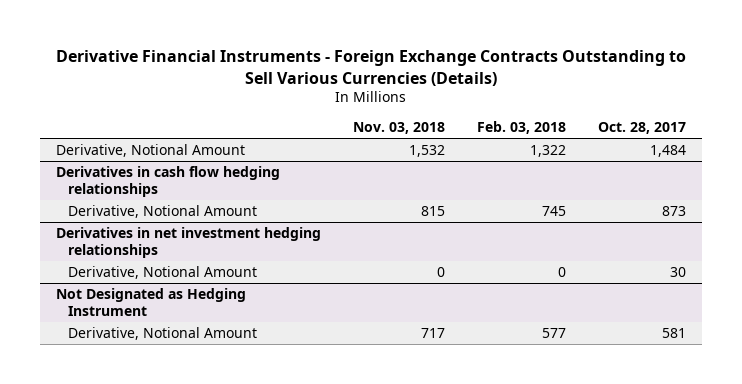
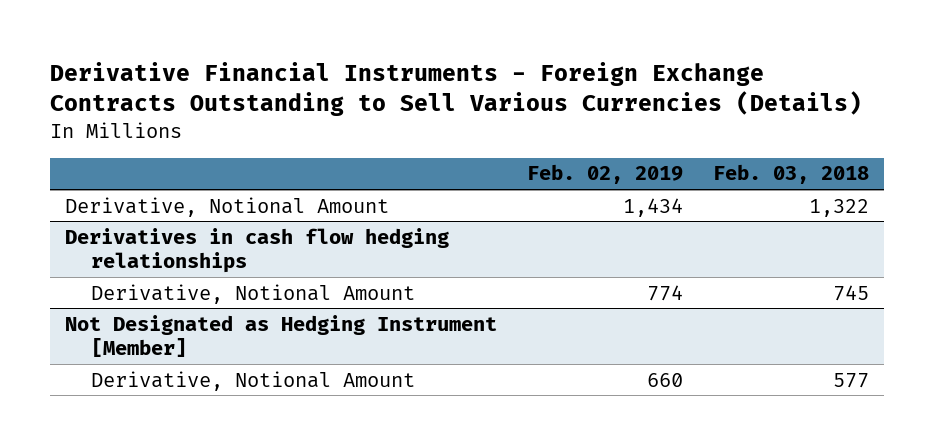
[353,122,446,135] Nov. 03, 2018 -> none
[598,122,687,135] Oct. 28, 2017 -> none
none -> [526,164,683,185] Feb. 02, 2019
[56,227,322,259] Derivatives in net investment hedging relationships -> none
[67,266,257,280] Derivative, Notional Amount -> none
[56,288,247,317] Not Designated as Hedging Instrument -> [64,314,497,357] Not Designated as Hedging Instrument [Member]

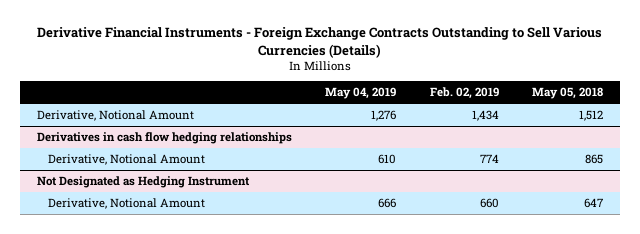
[712,164,869,185] Feb. 03, 2018 -> none
none -> [325,87,397,100] May 04, 2019
none -> [532,87,604,100] May 05, 2018
[64,314,497,357] Not Designated as Hedging Instrument [Member] -> [36,176,250,189] Not Designated as Hedging Instrument

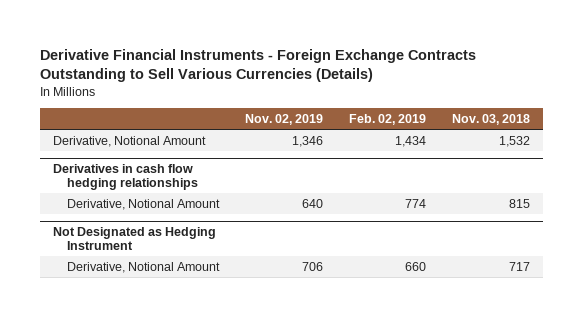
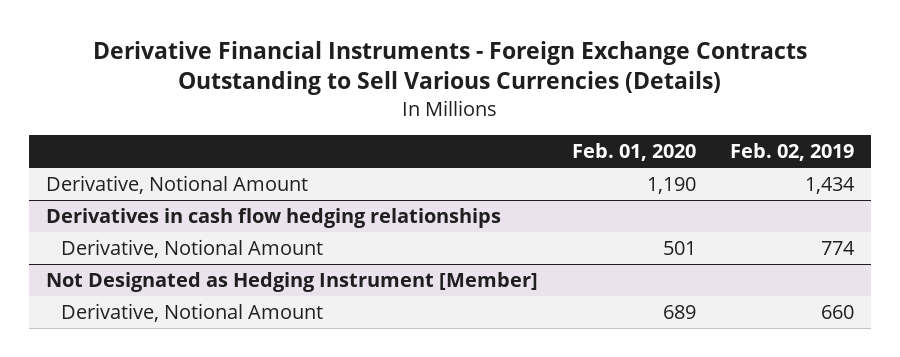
[244,114,323,126] Nov. 02, 2019 -> none
[452,114,531,126] Nov. 03, 2018 -> none
none -> [571,143,696,162] Feb. 01, 2020
[53,226,217,251] Not Designated as Hedging Instrument -> [45,271,538,292] Not Designated as Hedging Instrument [Member]

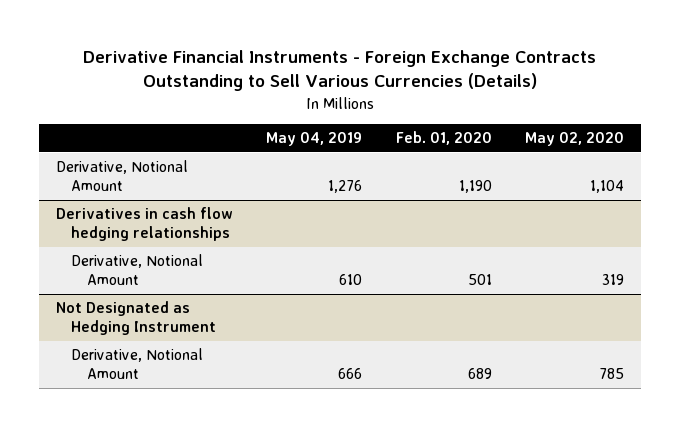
[729,143,854,162] Feb. 02, 2019 -> none
none -> [266,132,363,147] May 04, 2019
none -> [525,132,625,147] May 02, 2020
[45,271,538,292] Not Designated as Hedging Instrument [Member] -> [55,301,217,336] Not Designated as Hedging Instrument

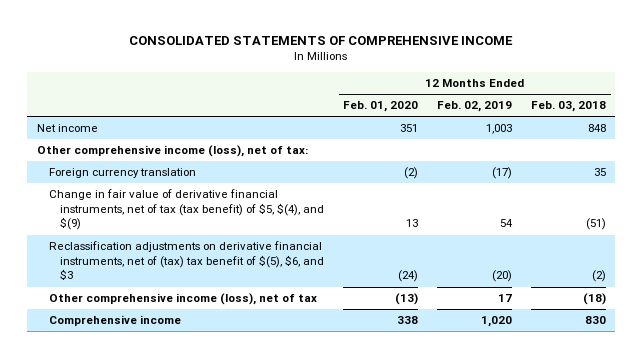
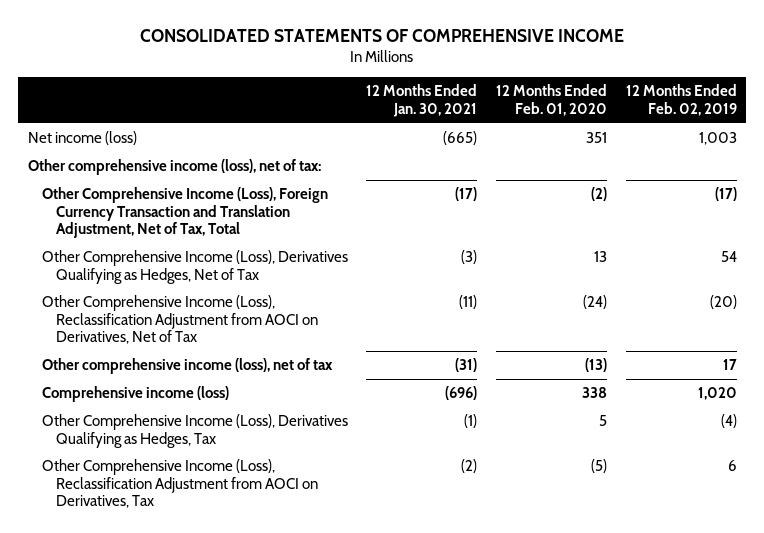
[530,101,606,113] Feb. 03, 2018 -> none
none -> [366,84,478,117] 12 Months Ended Jan. 30, 2021
[36,124,98,133] Net income -> [27,131,137,146] Net income (loss)
[48,168,196,179] Foreign currency translation -> [41,187,328,239] Other Comprehensive Income (Loss), Foreign Currency Transaction and Translation Adjustment, Net of Tax, Total
[48,189,325,231] Change in fair value of derivative financial instruments, net of tax (tax benefit) of $5, $(4), and $(9) -> [41,250,348,284] Other Comprehensive Income (Loss), Derivatives Qualifying as Hedges, Net of Tax
[48,241,325,281] Reclassification adjustments on derivative financial instruments, net of (tax) tax benefit of $(5), $6, and $3 -> [41,295,319,345] Other Comprehensive Income (Loss), Reclassification Adjustment from AOCI on Derivatives, Net of Tax
[48,315,181,327] Comprehensive income -> [41,386,229,403] Comprehensive income (loss)
none -> [41,414,348,448] Other Comprehensive Income (Loss), Derivatives Qualifying as Hedges, Tax
none -> [41,459,319,509] Other Comprehensive Income (Loss), Reclassification Adjustment from AOCI on Derivatives, Tax

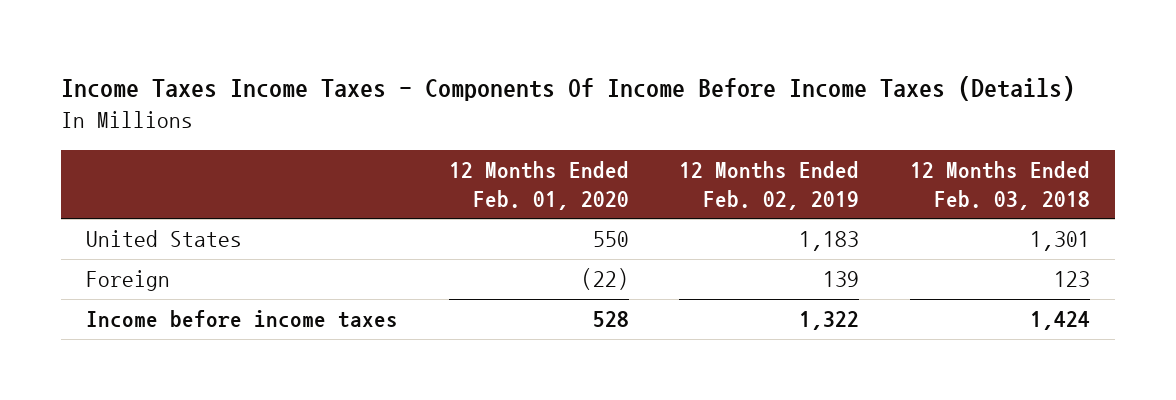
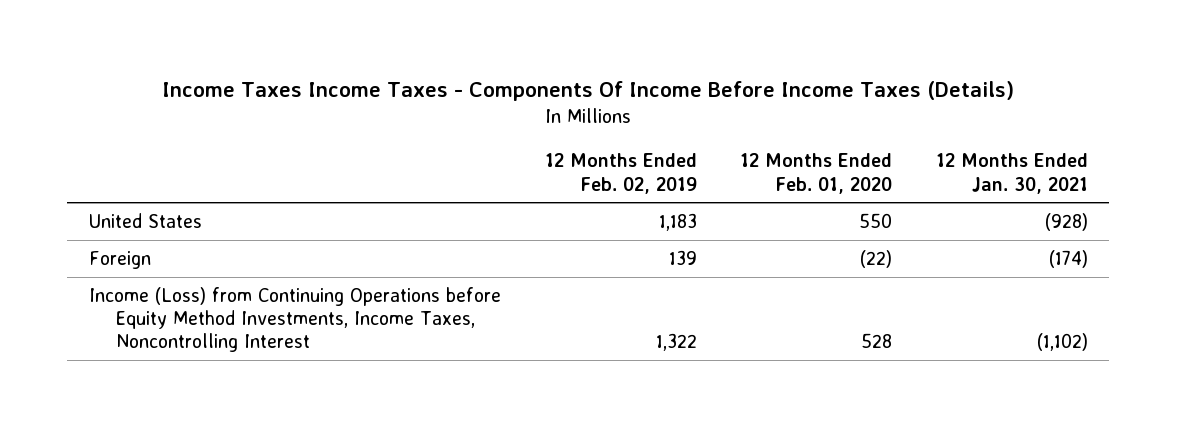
[909,160,1090,210] 12 Months Ended Feb. 03, 2018 -> none
none -> [935,153,1088,194] 12 Months Ended Jan. 30, 2021
[86,310,399,329] Income before income taxes -> [89,286,502,353] Income (Loss) from Continuing Operations before Equity Method Investments, Income Taxes, Noncontrolling Interest

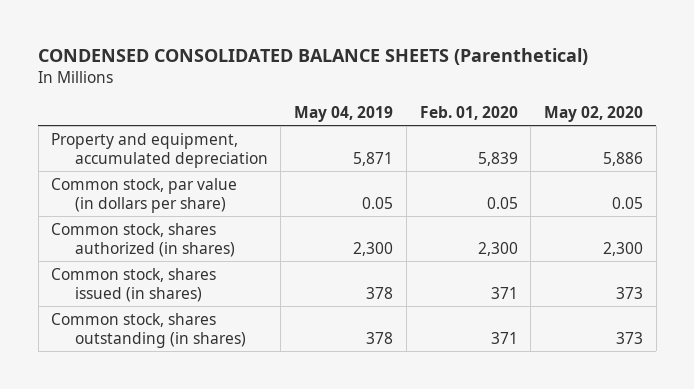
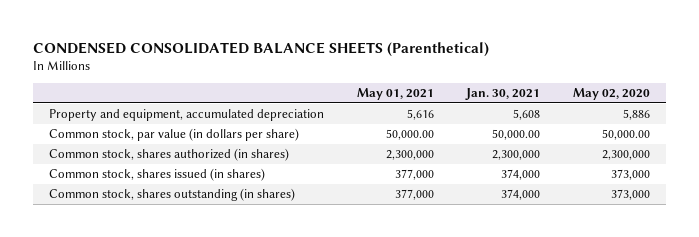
[294,105,394,122] May 04, 2019 -> none
[419,105,518,120] Feb. 01, 2020 -> none
none -> [356,88,434,101] May 01, 2021
none -> [465,88,541,101] Jan. 30, 2021
[612,196,644,209] 0.05 -> [601,129,650,141] 50,000.00
[603,241,644,256] 2,300 -> [601,150,650,161] 2,300,000
[616,286,644,299] 373 -> [610,169,650,181] 373,000
[616,331,644,344] 373 -> [610,189,650,201] 373,000

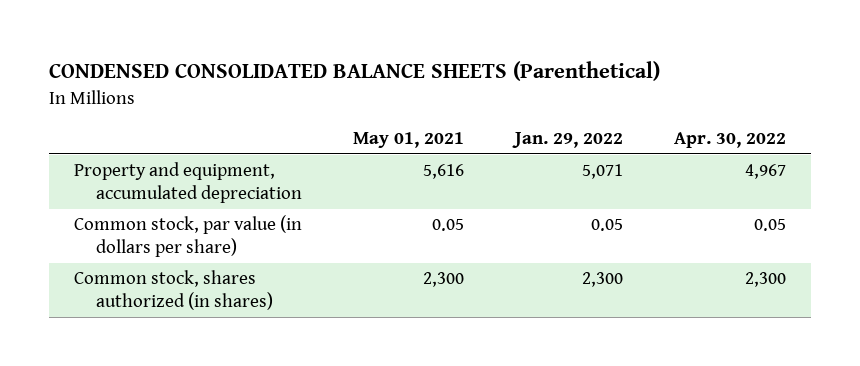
[465,88,541,101] Jan. 30, 2021 -> none
[572,88,650,101] May 02, 2020 -> none
none -> [511,132,623,149] Jan. 29, 2022
none -> [673,132,786,149] Apr. 30, 2022
[49,168,266,182] Common stock, shares issued (in shares) -> none
[49,188,296,202] Common stock, shares outstanding (in shares) -> none
[385,129,434,141] 50,000.00 -> [432,219,465,232] 0.05
[385,150,434,161] 2,300,000 -> [423,272,465,288] 2,300

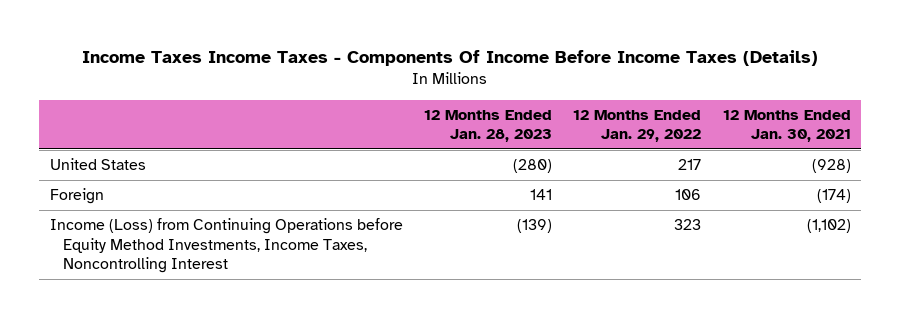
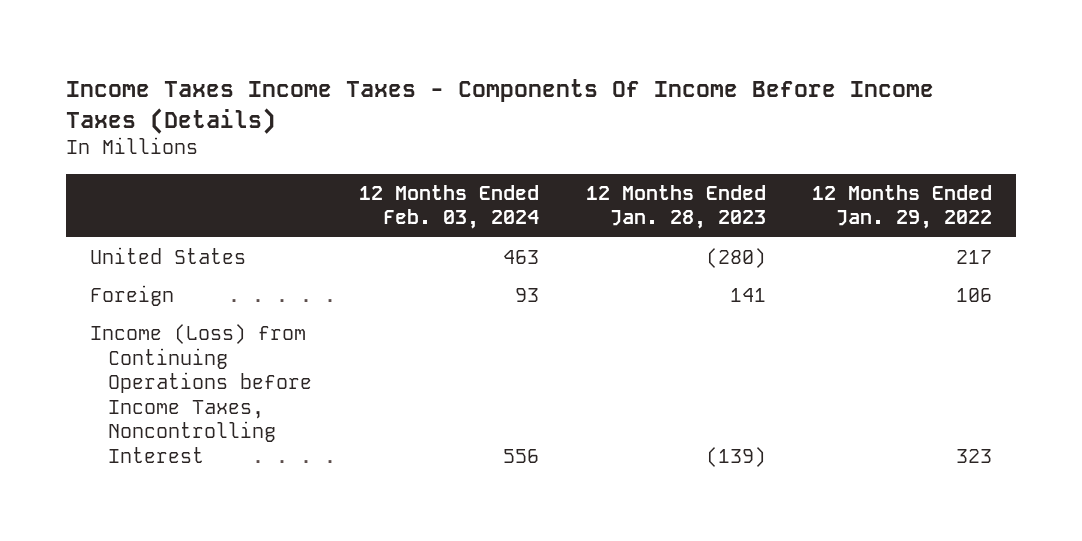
[722,109,851,143] 12 Months Ended Jan. 30, 2021 -> none
none -> [358,184,539,230] 12 Months Ended Feb. 03, 2024
[50,218,404,274] Income (Loss) from Continuing Operations before Equity Method Investments, Income Taxes, Noncontrolling Interest -> [89,323,313,463] Income (Loss) from Continuing Operations before Income Taxes, Noncontrolling Interest

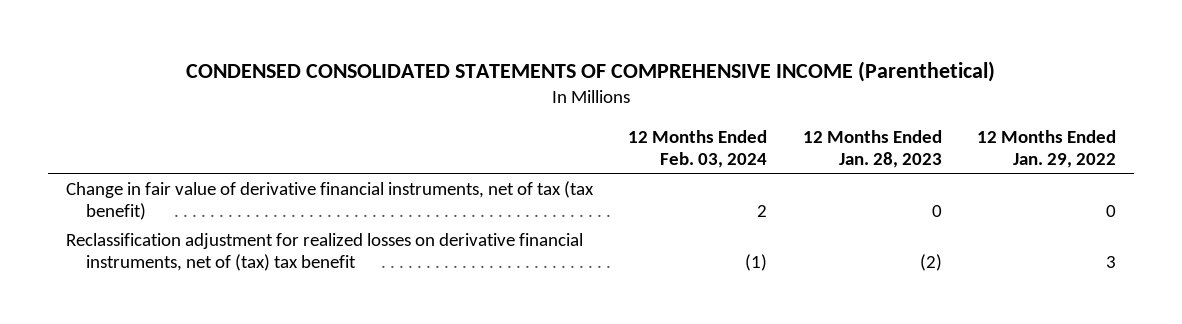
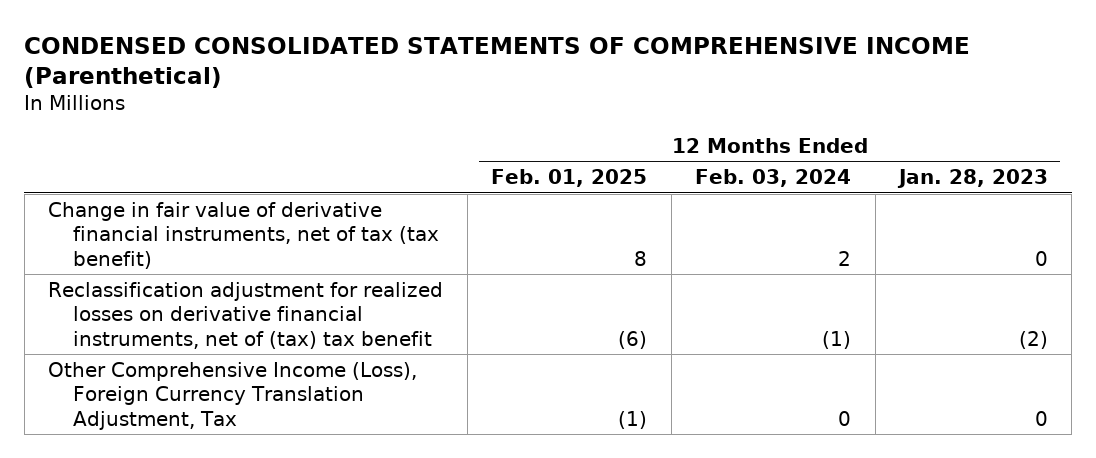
[977,129,1117,168] 12 Months Ended Jan. 29, 2022 -> none
none -> [491,169,648,188] Feb. 01, 2025
none -> [48,361,418,430] Other Comprehensive Income (Loss), Foreign Currency Translation Adjustment, Tax

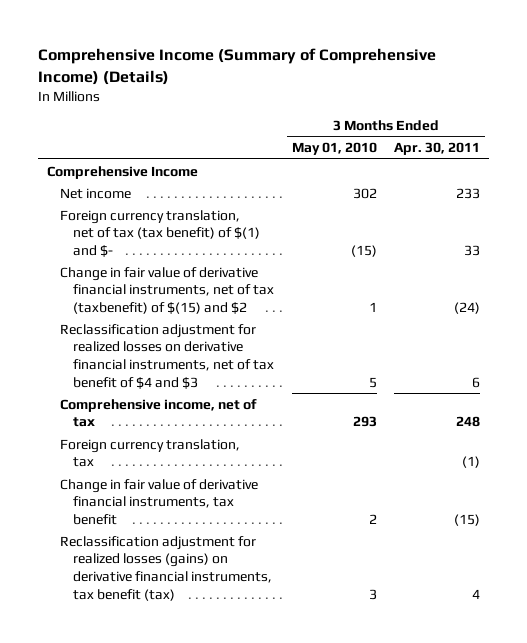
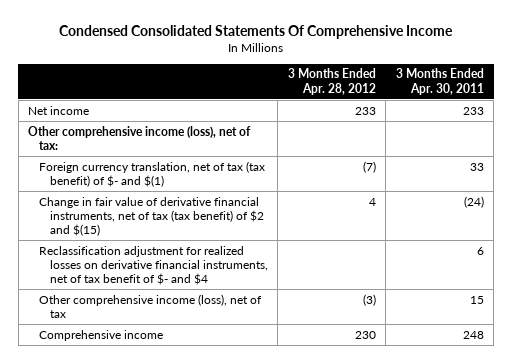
[37,47,436,85] Comprehensive Income (Summary of Comprehensive Income) (Details) -> [58,25,453,40] Condensed Consolidated Statements Of Comprehensive Income
[291,142,377,156] May 01, 2010 -> none
none -> [287,68,376,95] 3 Months Ended Apr. 28, 2012
[46,165,198,179] Comprehensive Income -> none
[59,438,240,468] Foreign currency translation, tax -> none
[59,478,258,526] Change in fair value of derivative financial instruments, tax benefit -> none
[59,535,273,601] Reclassification adjustment for realized losses (gains) on derivative financial instruments, tax benefit (tax) -> none
none -> [28,125,252,150] Other comprehensive income (loss), net of tax:
[59,209,261,258] Foreign currency translation, net of tax (tax benefit) of $(1) and $- -> [39,160,266,187] Foreign currency translation, net of tax (tax benefit) of $- and $(1)
[59,266,275,315] Change in fair value of derivative financial instruments, net of tax (taxbenefit) of $(15) and $2 -> [39,196,264,236] Change in fair value of derivative financial instruments, net of tax (tax benefit) of $2 and $(15)
[59,323,275,389] Reclassification adjustment for realized losses on derivative financial instruments, net of tax benefit of $4 and $3 -> [39,245,268,285] Reclassification adjustment for realized losses on derivative financial instruments, net of tax benefit of $- and $4
none -> [39,293,263,318] Other comprehensive income (loss), net of tax
[59,398,257,428] Comprehensive income, net of tax -> [39,329,164,341] Comprehensive income

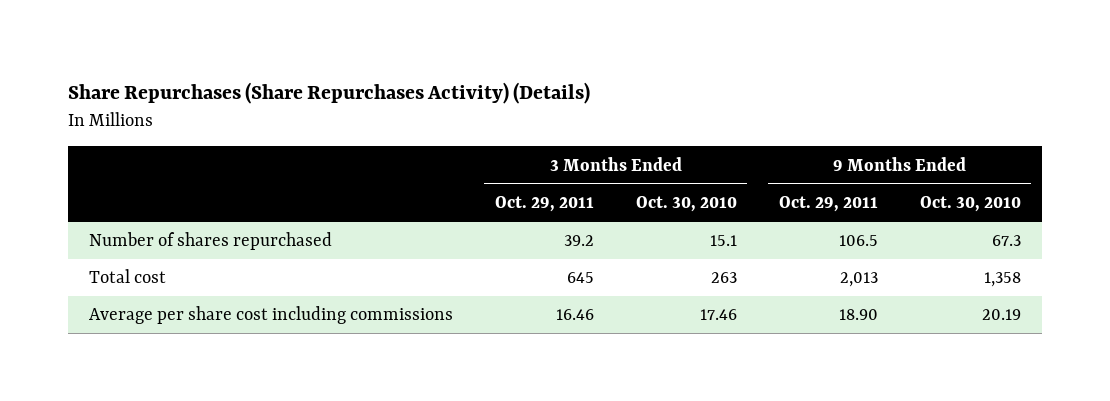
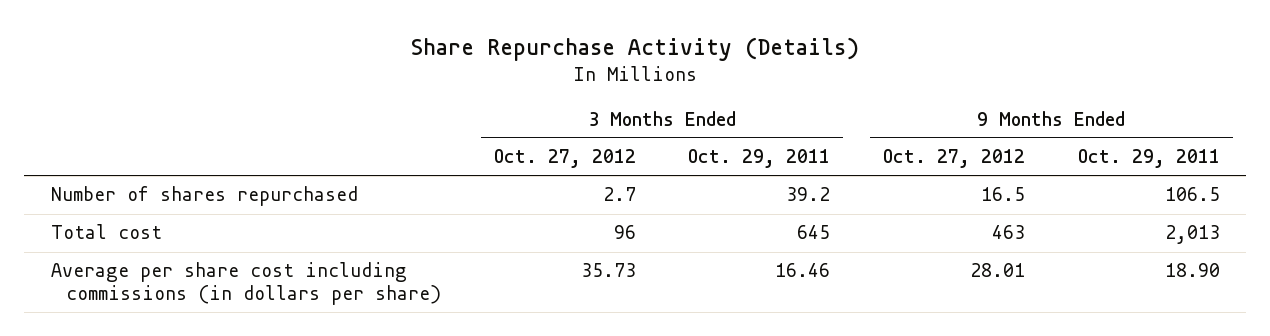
[68,82,591,105] Share Repurchases (Share Repurchases Activity) (Details) -> [410,36,860,61] Share Repurchase Activity (Details)
[635,196,737,213] Oct. 30, 2010 -> none
[919,196,1021,213] Oct. 30, 2010 -> none
none -> [493,149,636,169] Oct. 27, 2012
none -> [882,149,1025,169] Oct. 27, 2012
[88,306,453,325] Average per share cost including commissions -> [50,262,442,306] Average per share cost including commissions (in dollars per share)

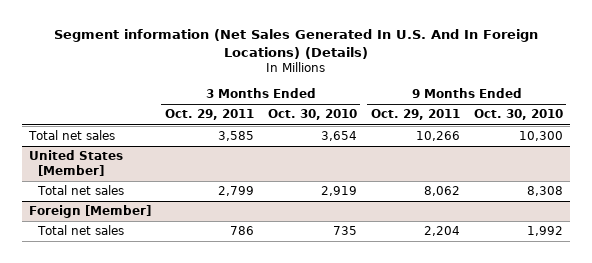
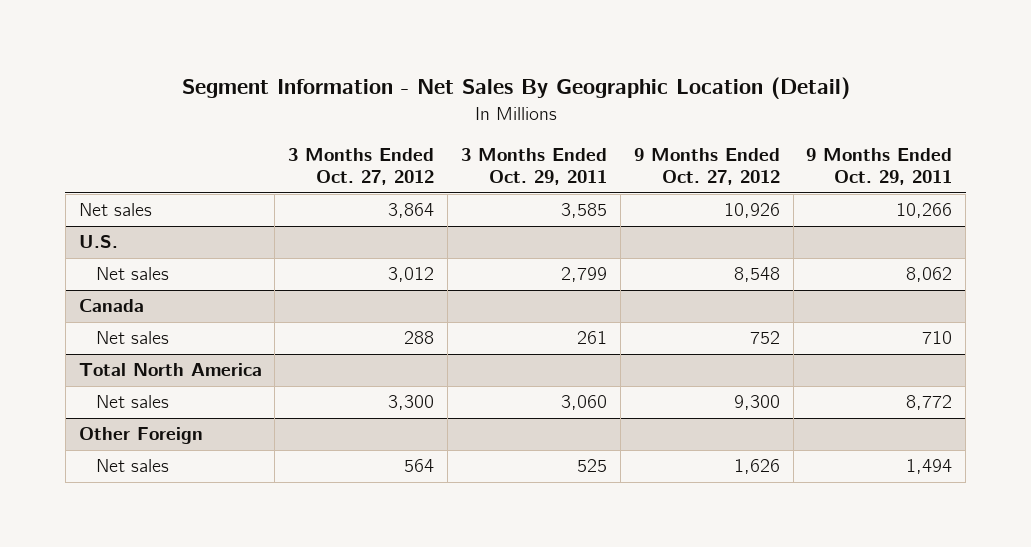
[53,29,538,59] Segment information (Net Sales Generated In U.S. And In Foreign Locations) (Details) -> [181,77,850,100] Segment Information - Net Sales By Geographic Location (Detail)
[267,109,357,121] Oct. 30, 2010 -> none
[473,109,563,121] Oct. 30, 2010 -> none
none -> [288,147,435,186] 3 Months Ended Oct. 27, 2012
none -> [633,147,780,186] 9 Months Ended Oct. 27, 2012
[28,150,123,176] United States [Member] -> none
[28,205,151,219] Foreign [Member] -> none
[27,130,115,141] Total net sales -> [78,203,152,217] Net sales
none -> [78,235,118,249] U.S.
[36,185,124,196] Total net sales -> [96,267,170,281] Net sales
none -> [78,299,144,313] Canada
[36,225,124,236] Total net sales -> [96,331,170,345] Net sales
[229,226,254,236] 786 -> [577,331,608,345] 261
[423,226,460,237] 2,204 -> [922,331,953,345] 710
none -> [78,363,262,377] Total North America
none -> [96,395,170,409] Net sales
none -> [78,427,203,445] Other Foreign
none -> [96,459,170,473] Net sales

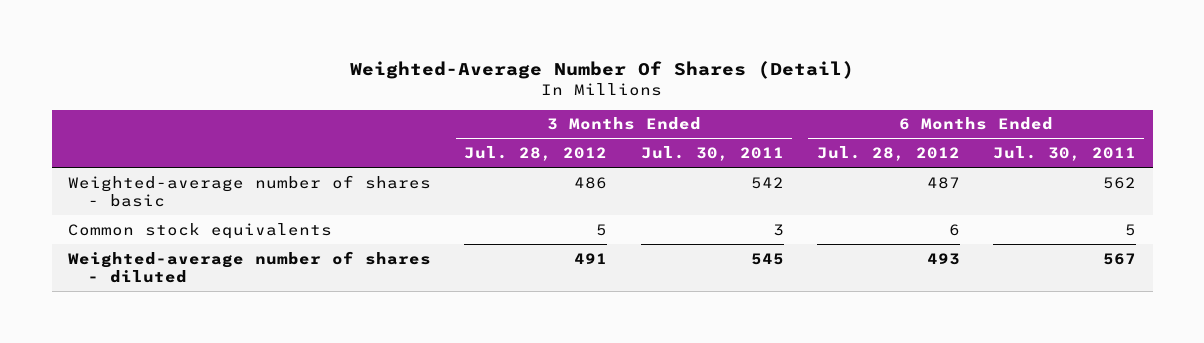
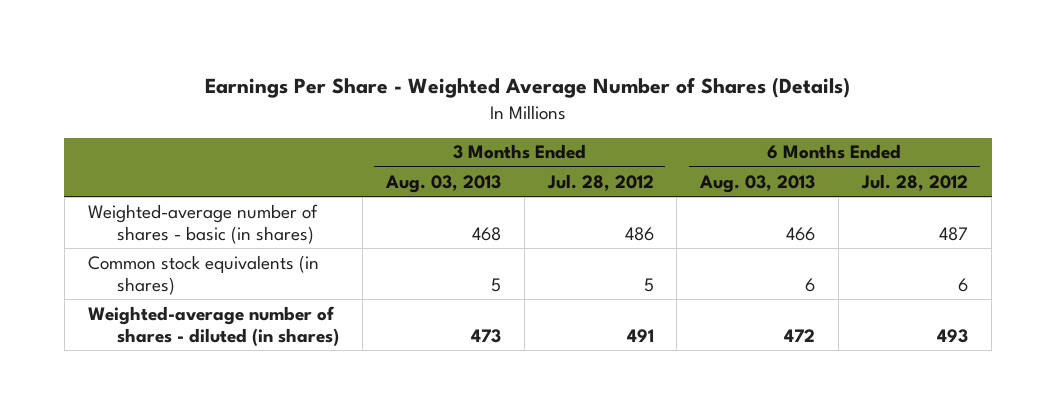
[350,60,855,79] Weighted-Average Number Of Shares (Detail) -> [204,77,850,99] Earnings Per Share - Weighted Average Number of Shares (Details)
[640,146,784,162] Jul. 30, 2011 -> none
[993,146,1137,162] Jul. 30, 2011 -> none
none -> [384,174,501,193] Aug. 03, 2013
none -> [699,174,816,193] Aug. 03, 2013
[68,174,432,208] Weighted-average number of shares - basic -> [87,203,318,244] Weighted-average number of shares - basic (in shares)
[68,222,333,239] Common stock equivalents -> [87,254,319,295] Common stock equivalents (in shares)
[68,250,432,284] Weighted-average number of shares - diluted -> [87,305,339,346] Weighted-average number of shares - diluted (in shares)

